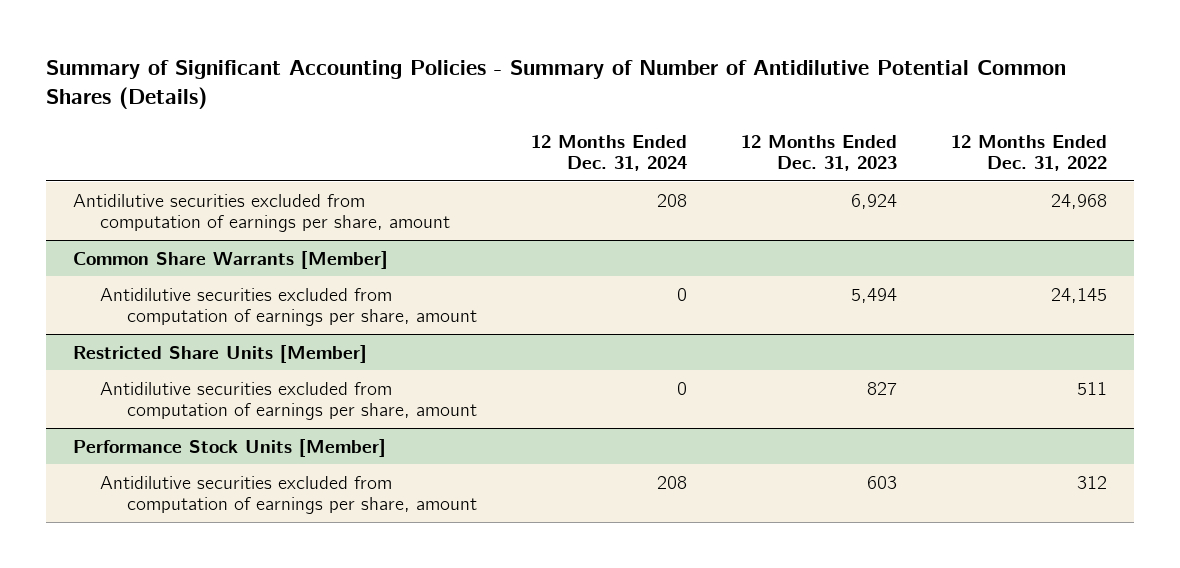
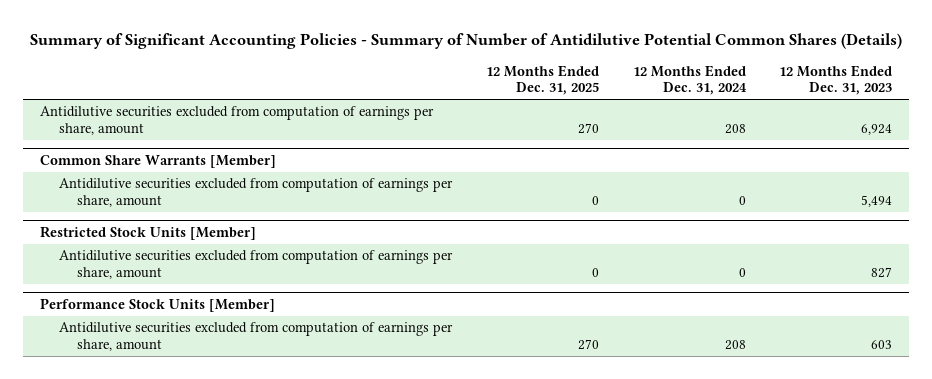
[951,134,1108,172] 12 Months Ended Dec. 31, 2022 -> none
none -> [485,64,599,96] 12 Months Ended Dec. 31, 2025
[72,344,367,363] Restricted Share Units [Member] -> [39,225,256,240] Restricted Stock Units [Member]

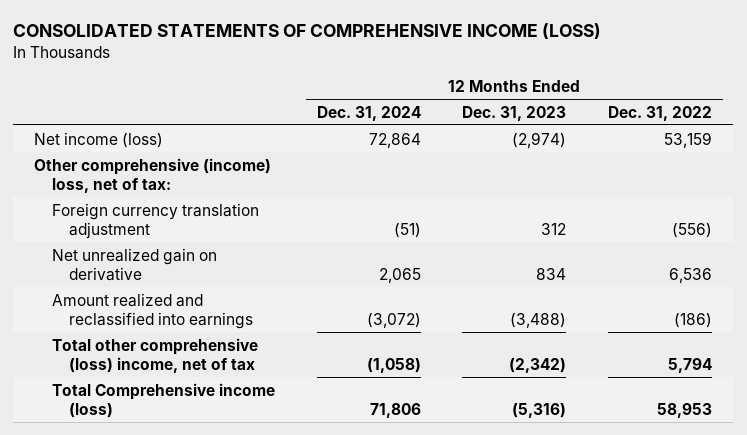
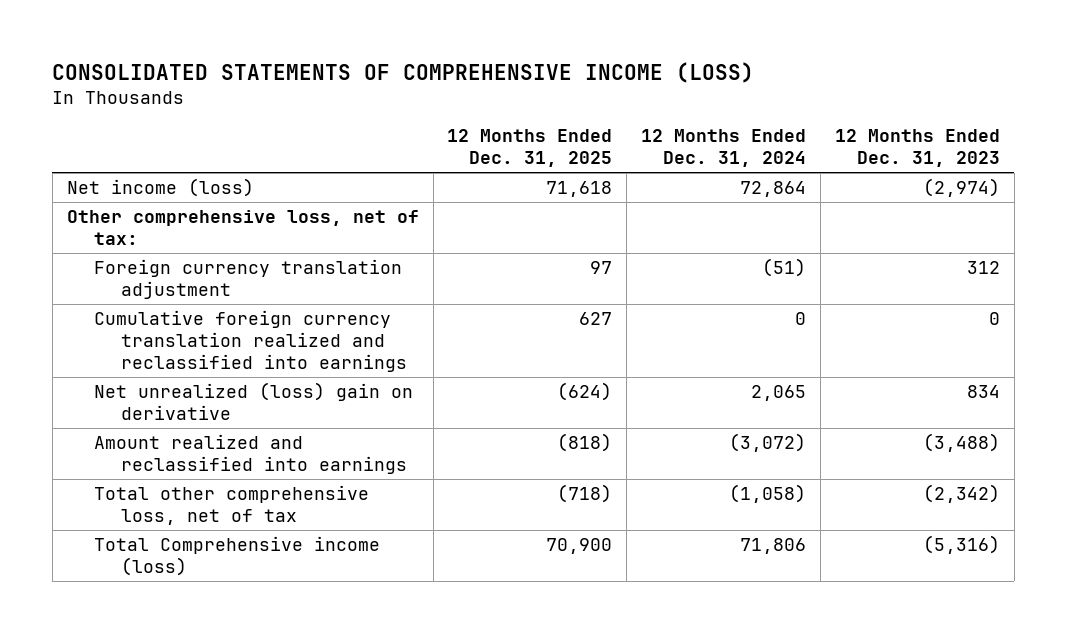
[608,105,713,121] Dec. 31, 2022 -> none
none -> [447,129,613,168] 12 Months Ended Dec. 31, 2025
[34,157,272,193] Other comprehensive (income) loss, net of tax: -> [66,209,419,245] Other comprehensive loss, net of tax:
none -> [94,309,408,372] Cumulative foreign currency translation realized and reclassified into earnings
[51,247,217,281] Net unrealized gain on derivative -> [94,381,414,420] Net unrealized (loss) gain on derivative
[51,337,258,373] Total other comprehensive (loss) income, net of tax -> [94,484,370,525] Total other comprehensive loss, net of tax

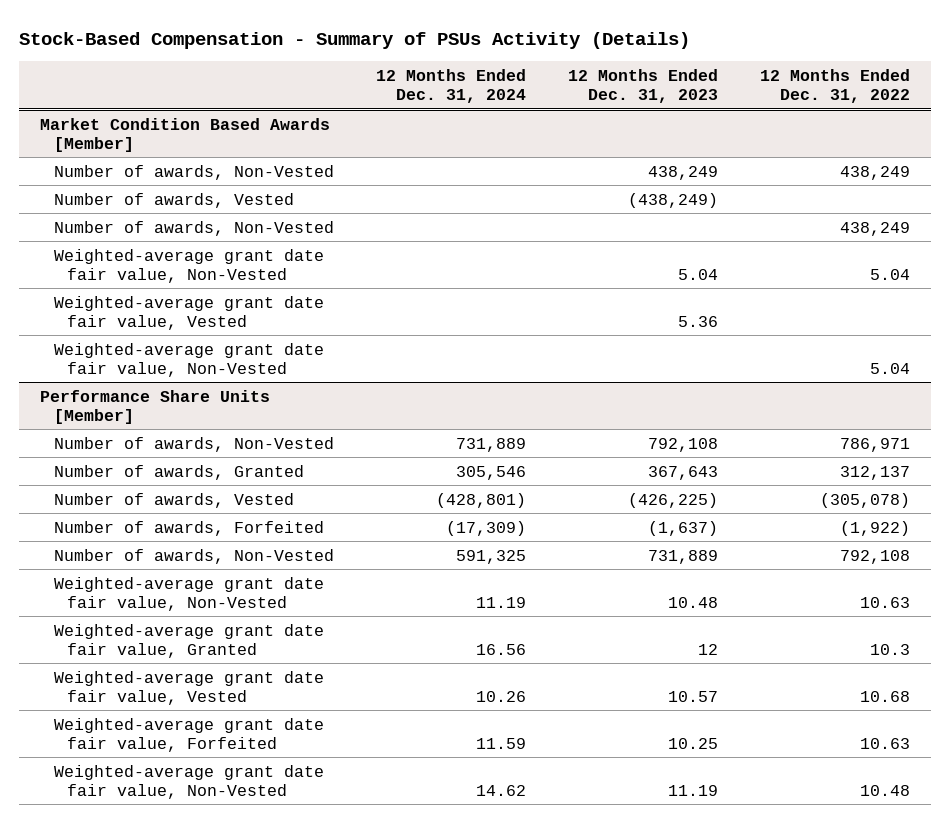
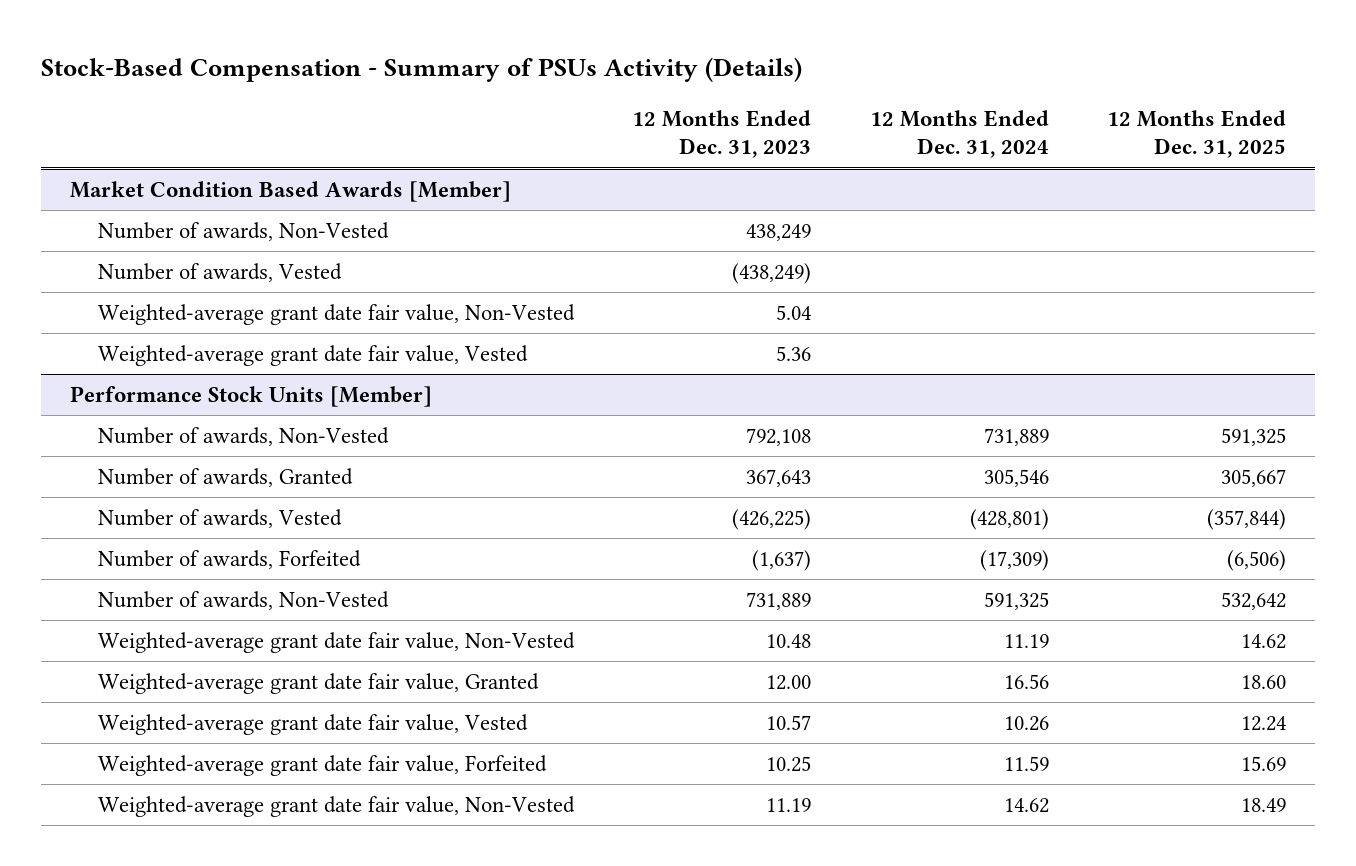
[760,68,911,103] 12 Months Ended Dec. 31, 2022 -> none
none -> [1106,110,1286,159] 12 Months Ended Dec. 31, 2025
[53,220,334,236] Number of awards, Non-Vested -> none
[53,342,324,377] Weighted-average grant date fair value, Non-Vested -> none
[40,389,271,424] Performance Share Units [Member] -> [69,385,432,407] Performance Stock Units [Member]
[698,643,719,655] 12 -> [766,674,812,690] 12.00

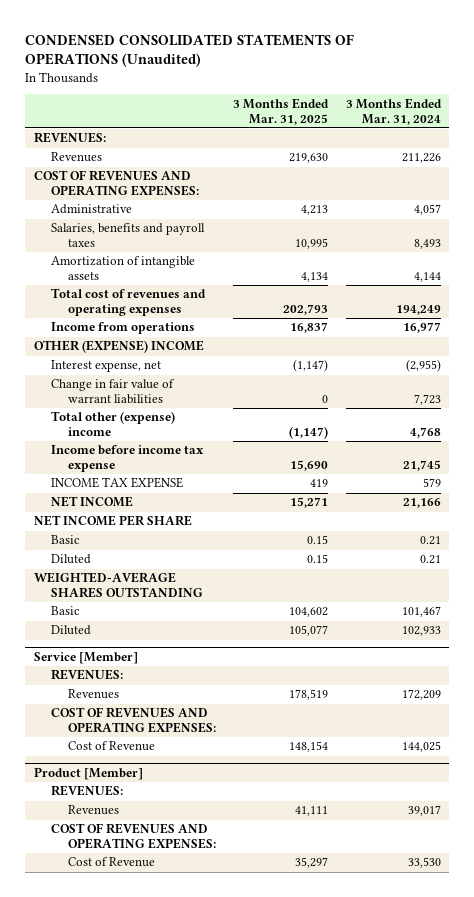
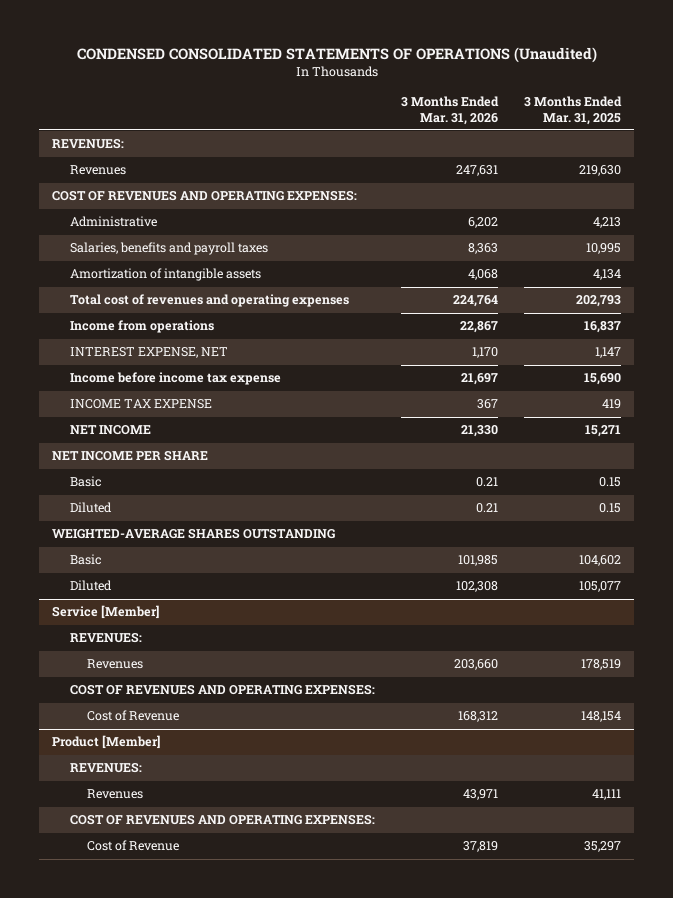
[345,97,442,125] 3 Months Ended Mar. 31, 2024 -> none
none -> [400,96,499,125] 3 Months Ended Mar. 31, 2026
[33,340,204,354] OTHER (EXPENSE) INCOME -> none
[50,379,175,405] Change in fair value of warrant liabilities -> none
[50,411,175,437] Total other (expense) income -> none
[50,360,161,373] Interest expense, net -> [69,347,228,359] INTEREST EXPENSE, NET
[293,359,329,373] (1,147) -> [594,347,621,359] 1,147

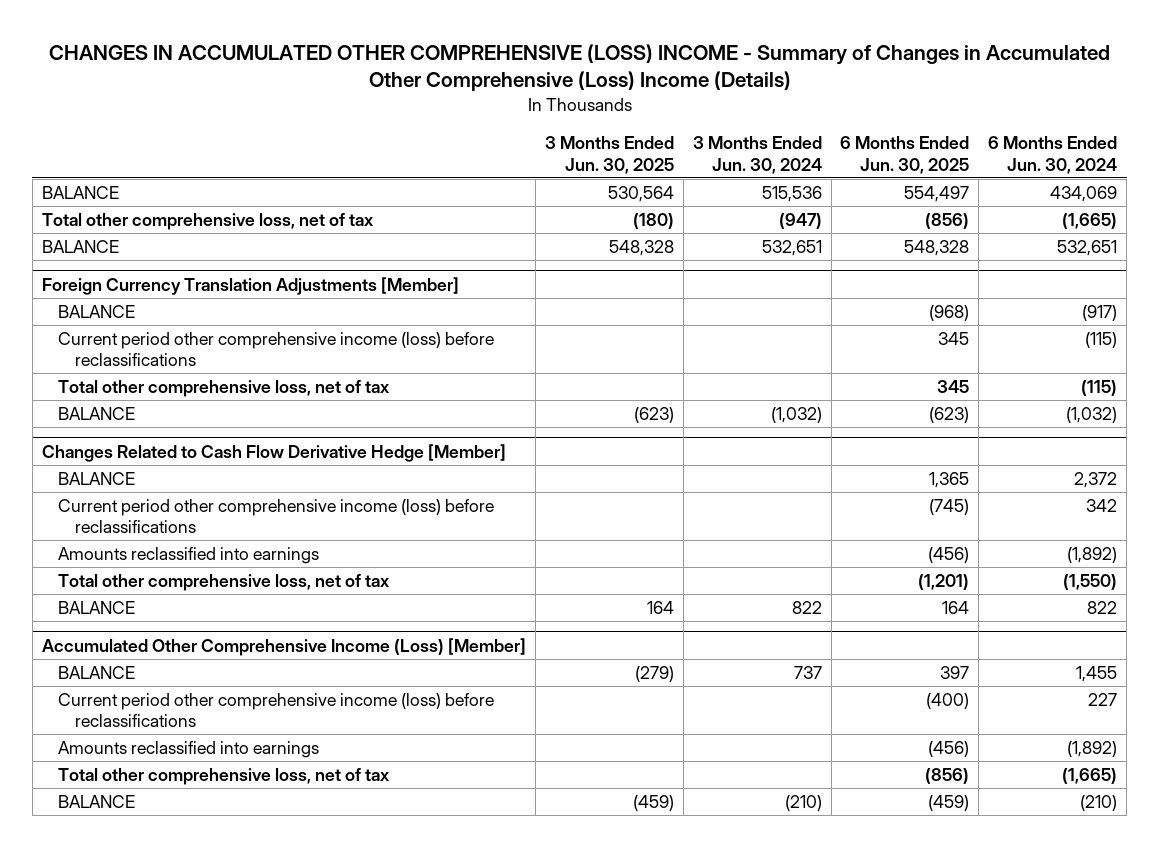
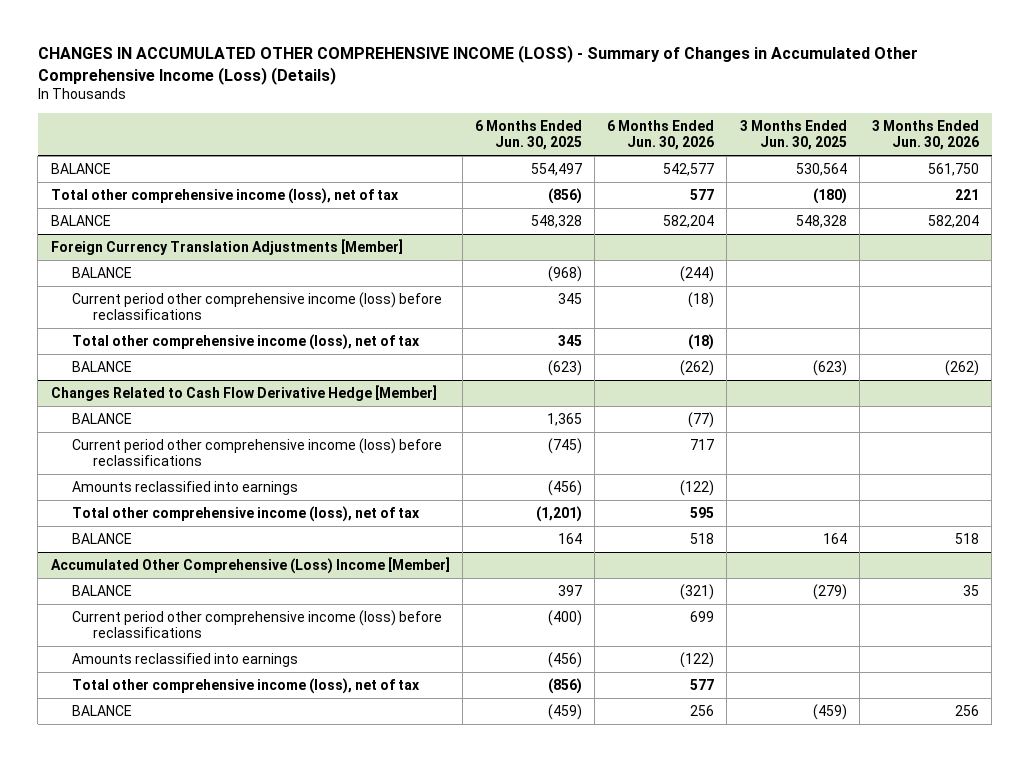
[48,43,1110,92] CHANGES IN ACCUMULATED OTHER COMPREHENSIVE (LOSS) INCOME - Summary of Changes in Accumulated Other Comprehensive (Loss) Income (Details) -> [37,45,918,85] CHANGES IN ACCUMULATED OTHER COMPREHENSIVE INCOME (LOSS) - Summary of Changes in Accumulated Other Comprehensive Income (Loss) (Details)
[692,136,822,174] 3 Months Ended Jun. 30, 2024 -> none
[988,136,1118,174] 6 Months Ended Jun. 30, 2024 -> none
none -> [607,120,715,150] 6 Months Ended Jun. 30, 2026
none -> [871,120,979,150] 3 Months Ended Jun. 30, 2026
[41,212,374,230] Total other comprehensive loss, net of tax -> [50,187,399,204] Total other comprehensive income (loss), net of tax
[58,379,391,397] Total other comprehensive loss, net of tax -> [72,333,421,350] Total other comprehensive income (loss), net of tax
[58,573,391,591] Total other comprehensive loss, net of tax -> [72,505,421,522] Total other comprehensive income (loss), net of tax
[41,637,526,656] Accumulated Other Comprehensive Income (Loss) [Member] -> [50,556,450,574] Accumulated Other Comprehensive (Loss) Income [Member]
[58,767,391,785] Total other comprehensive loss, net of tax -> [72,677,421,694] Total other comprehensive income (loss), net of tax

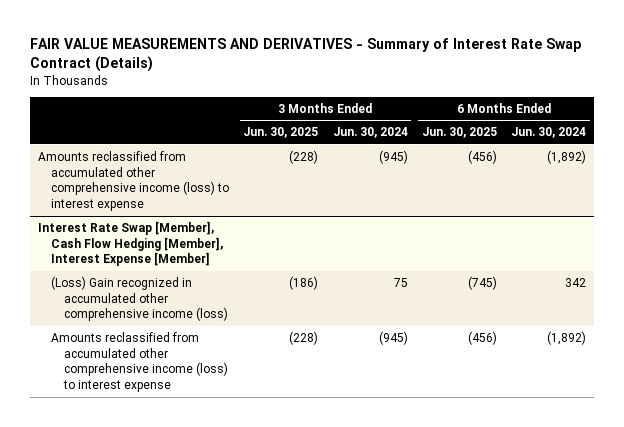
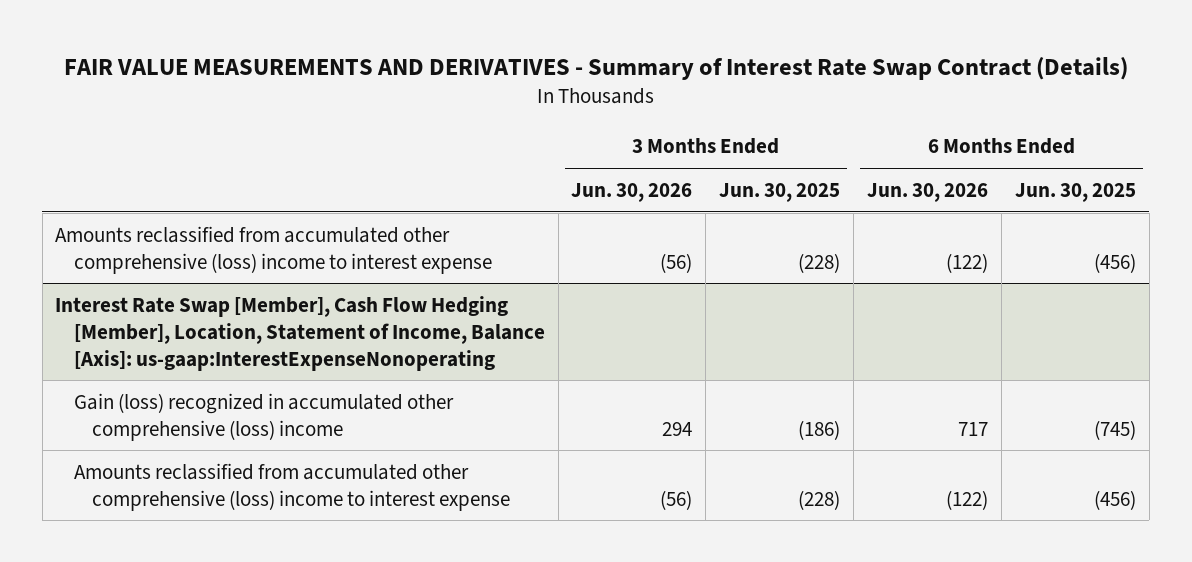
[332,127,408,139] Jun. 30, 2024 -> none
[511,127,587,139] Jun. 30, 2024 -> none
none -> [571,182,693,202] Jun. 30, 2026
none -> [867,182,989,202] Jun. 30, 2026
[37,221,223,267] Interest Rate Swap [Member], Cash Flow Hedging [Member], Interest Expense [Member] -> none
[37,151,229,212] Amounts reclassified from accumulated other comprehensive income (loss) to interest expense -> [55,225,492,274] Amounts reclassified from accumulated other comprehensive (loss) income to interest expense
none -> [55,295,545,371] Interest Rate Swap [Member], Cash Flow Hedging [Member], Location, Statement of Income, Balance [Axis]: us-gaap:InterestExpenseNonoperating
[50,276,228,322] (Loss) Gain recognized in accumulated other comprehensive income (loss) -> [73,392,454,441] Gain (loss) recognized in accumulated other comprehensive (loss) income
[50,332,228,393] Amounts reclassified from accumulated other comprehensive income (loss) to interest expense -> [73,462,510,511] Amounts reclassified from accumulated other comprehensive (loss) income to interest expense

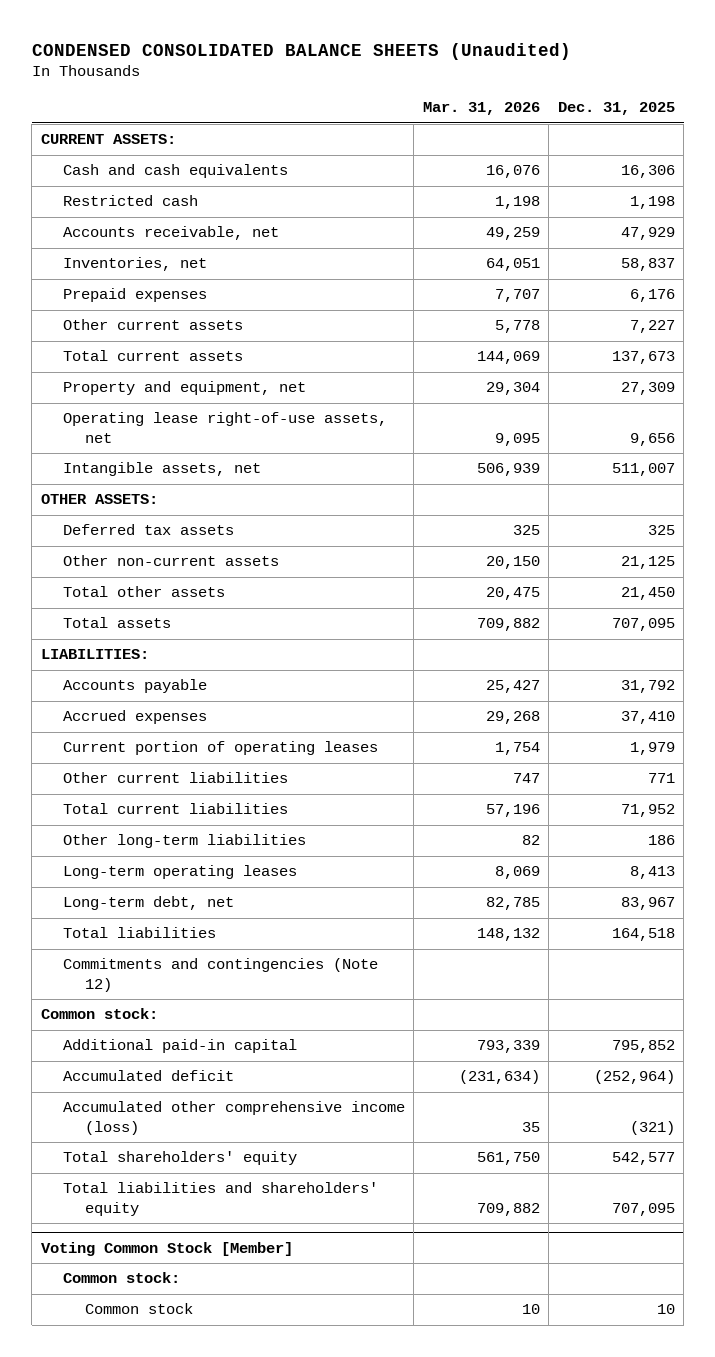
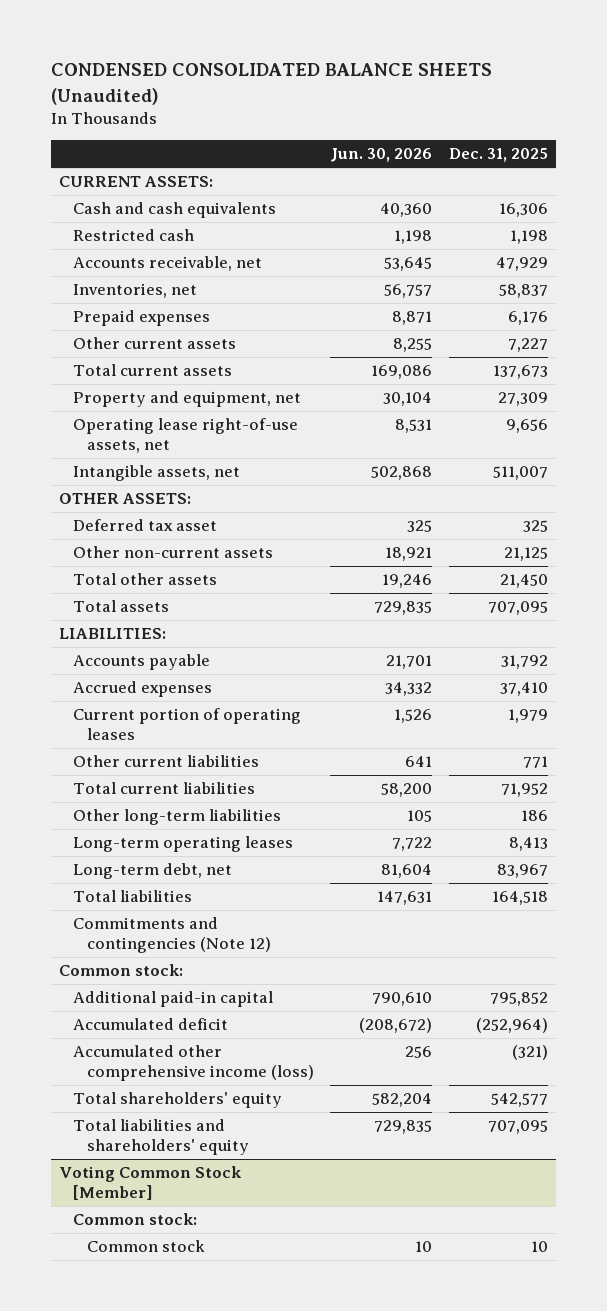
[422,102,540,116] Mar. 31, 2026 -> none
none -> [330,148,433,163] Jun. 30, 2026
[62,524,234,536] Deferred tax assets -> [73,519,218,532] Deferred tax asset

